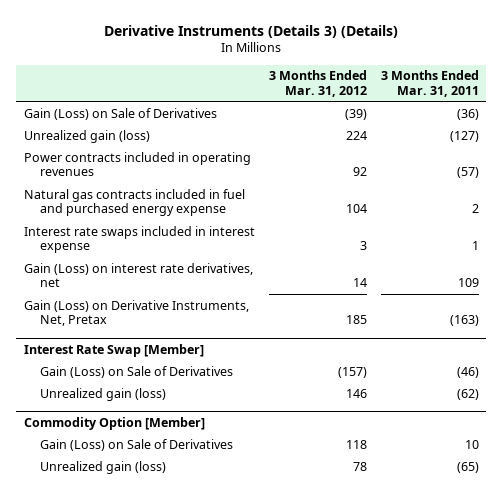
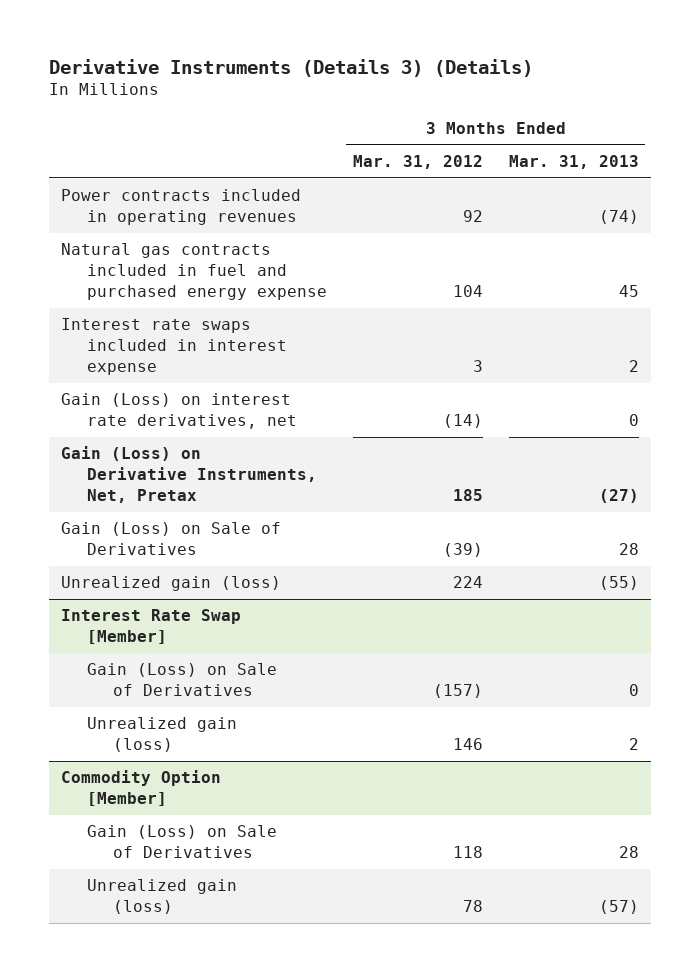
[380,70,479,97] 3 Months Ended Mar. 31, 2011 -> none
none -> [508,155,639,170] Mar. 31, 2013
[352,277,367,287] 14 -> [442,414,483,429] (14)
[23,107,217,120] Gain (Loss) on Sale of Derivatives -> [61,522,282,556] Gain (Loss) on Sale of Derivatives
[23,129,150,143] Unrealized gain (loss) -> [61,576,282,592] Unrealized gain (loss)

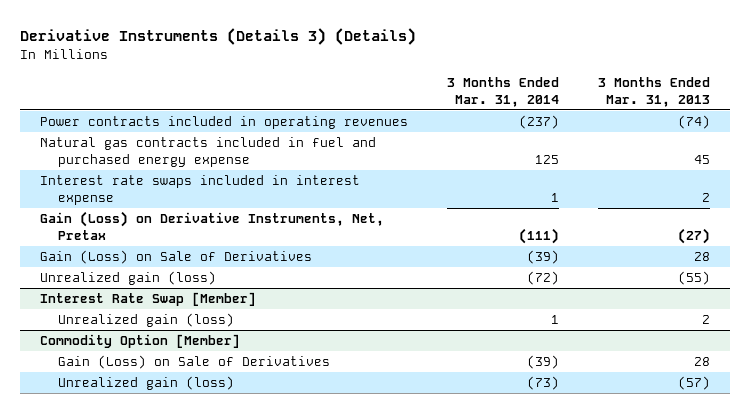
[352,155,483,170] Mar. 31, 2012 -> none
none -> [447,77,560,107] 3 Months Ended Mar. 31, 2014
[61,393,298,430] Gain (Loss) on interest rate derivatives, net -> none
[87,663,278,697] Gain (Loss) on Sale of Derivatives -> none

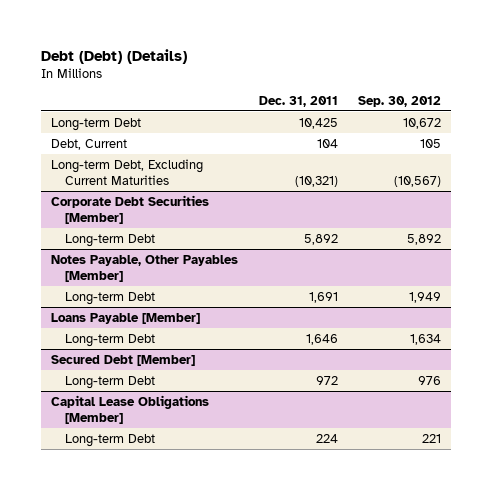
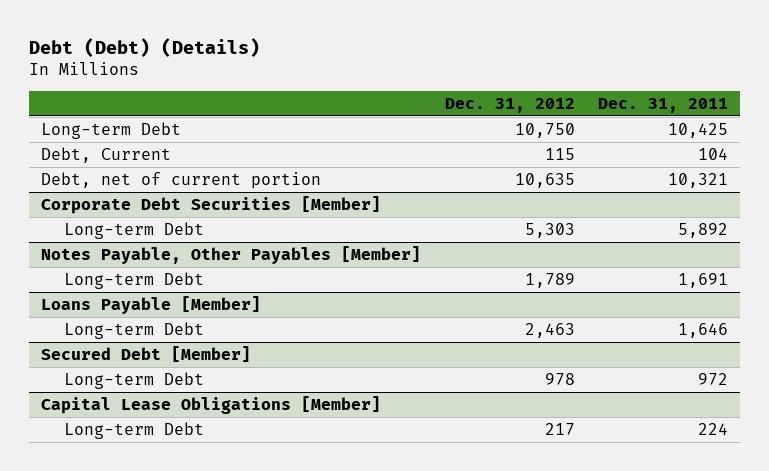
[357,95,441,107] Sep. 30, 2012 -> none
none -> [444,97,575,113] Dec. 31, 2012
[51,158,204,185] Long-term Debt, Excluding Current Maturities -> [40,172,321,190] Debt, net of current portion
[294,175,338,187] (10,321) -> [668,173,729,189] 10,321

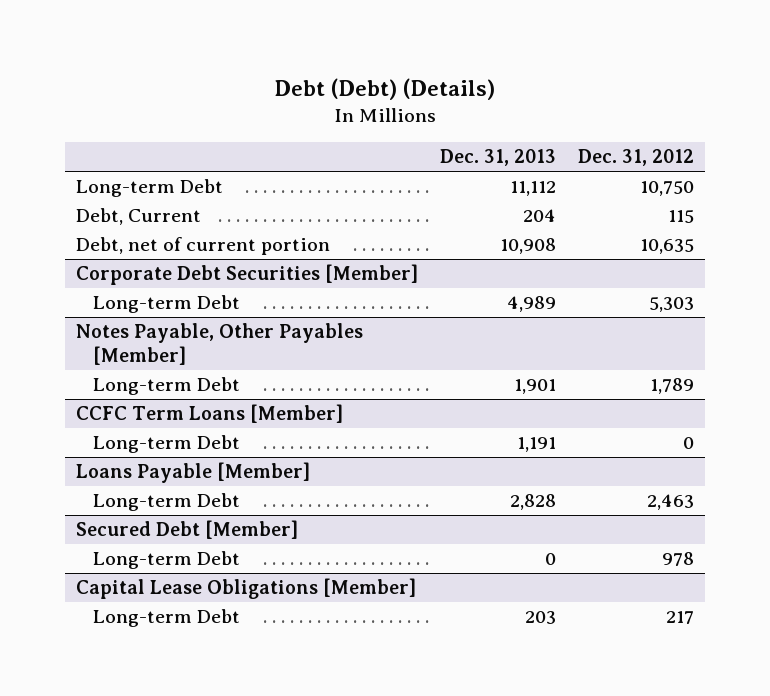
[598,97,729,113] Dec. 31, 2011 -> none
none -> [440,149,557,167] Dec. 31, 2013
none -> [76,404,344,424] CCFC Term Loans [Member]
none -> [93,435,241,454] Long-term Debt

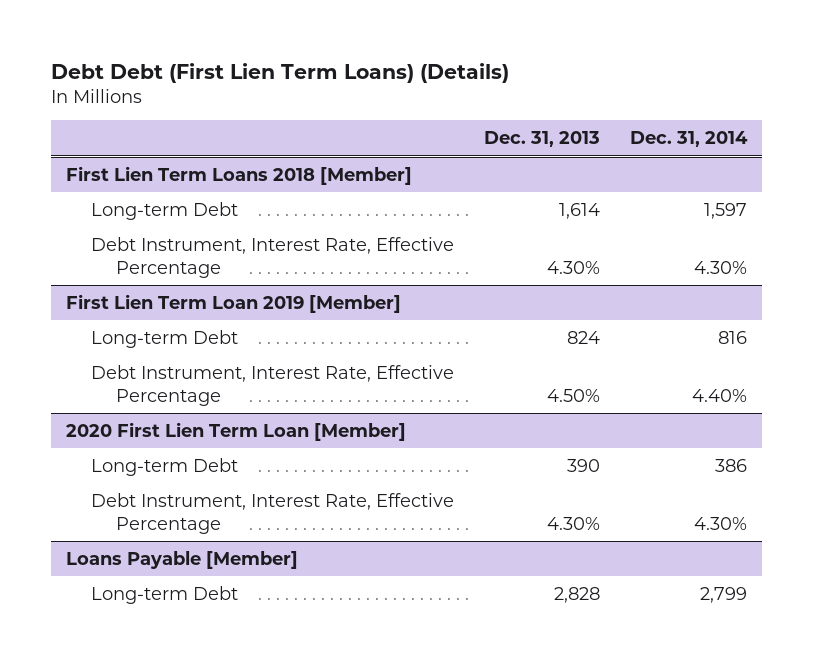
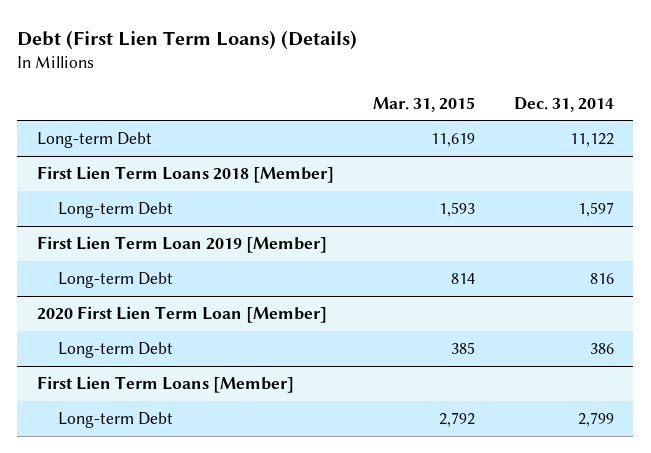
[50,62,509,83] Debt Debt (First Lien Term Loans) (Details) -> [17,29,358,50] Debt (First Lien Term Loans) (Details)
[483,131,600,148] Dec. 31, 2013 -> none
none -> [372,96,475,112] Mar. 31, 2015
none -> [36,131,152,148] Long-term Debt
[90,236,454,278] Debt Instrument, Interest Rate, Effective Percentage -> none
[90,364,454,406] Debt Instrument, Interest Rate, Effective Percentage -> none
[90,492,454,534] Debt Instrument, Interest Rate, Effective Percentage -> none
[65,550,298,569] Loans Payable [Member] -> [36,375,294,393] First Lien Term Loans [Member]

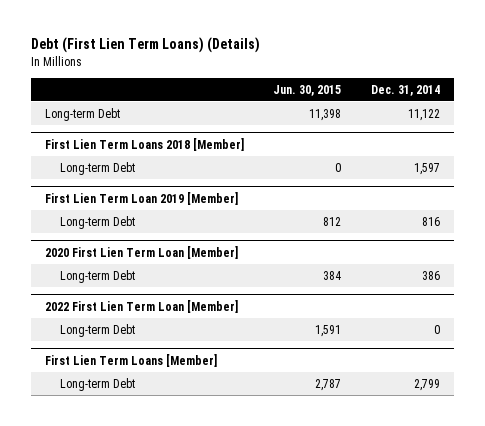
[372,96,475,112] Mar. 31, 2015 -> none
none -> [273,84,342,96] Jun. 30, 2015
none -> [45,299,239,313] 2022 First Lien Term Loan [Member]
none -> [59,323,135,337] Long-term Debt

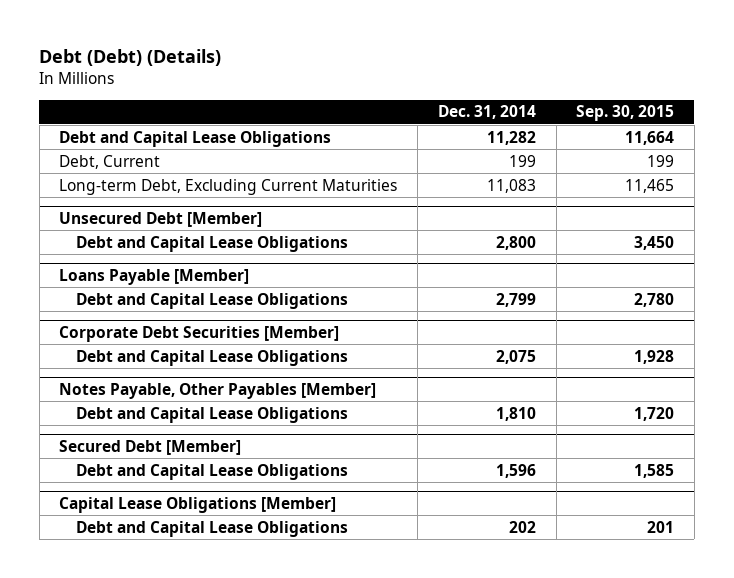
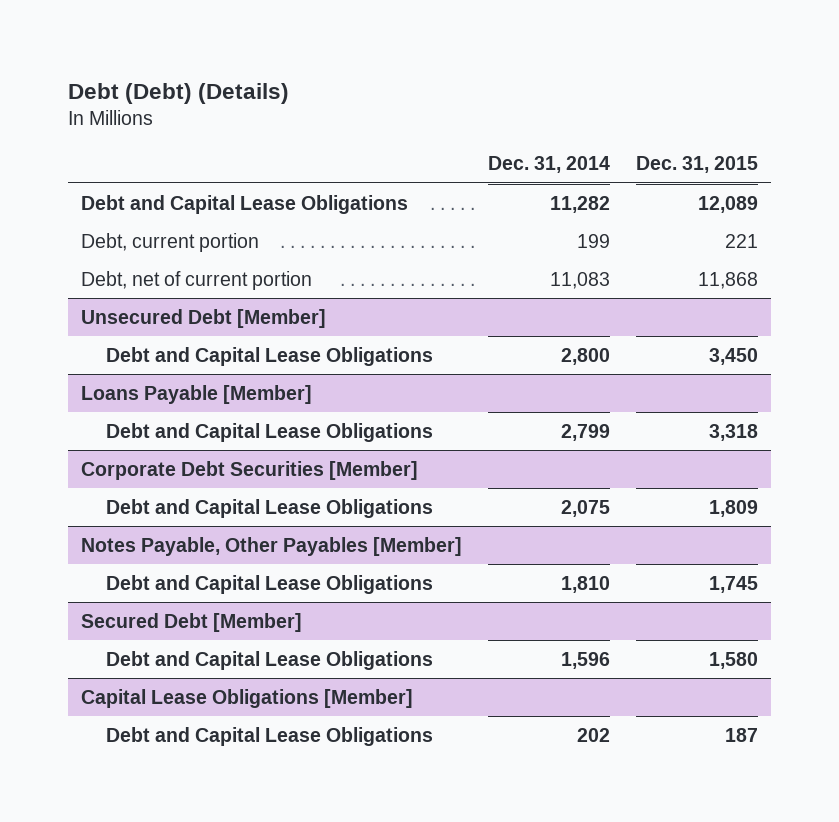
[576,105,675,122] Sep. 30, 2015 -> none
none -> [635,156,758,174] Dec. 31, 2015
[59,154,161,169] Debt, Current -> [81,232,260,252] Debt, current portion
[59,178,398,195] Long-term Debt, Excluding Current Maturities -> [81,270,313,290] Debt, net of current portion

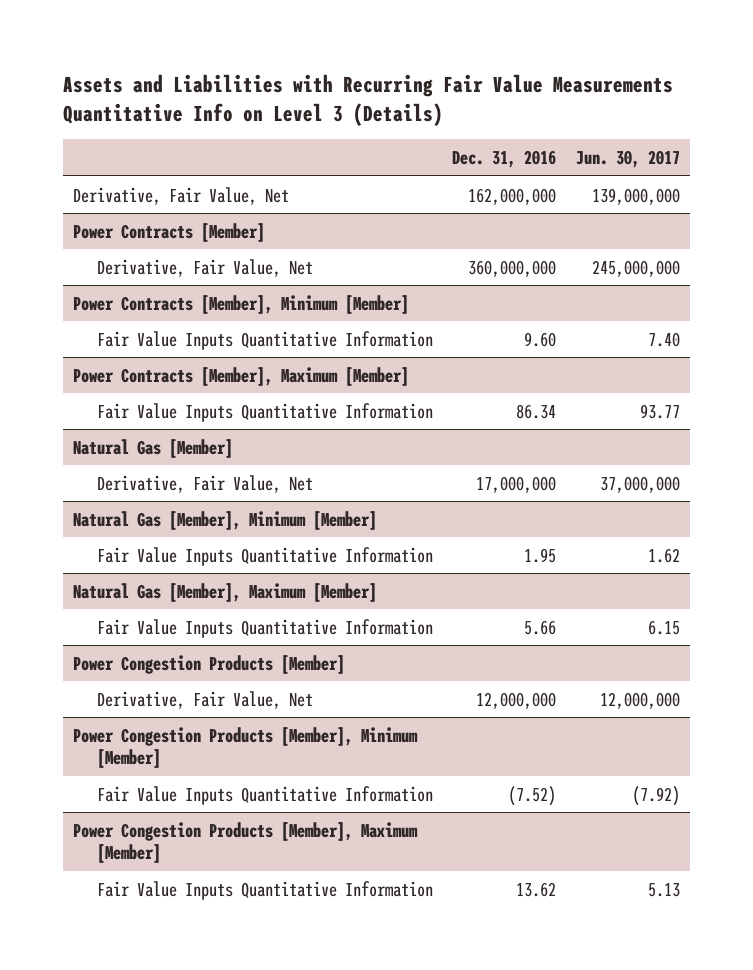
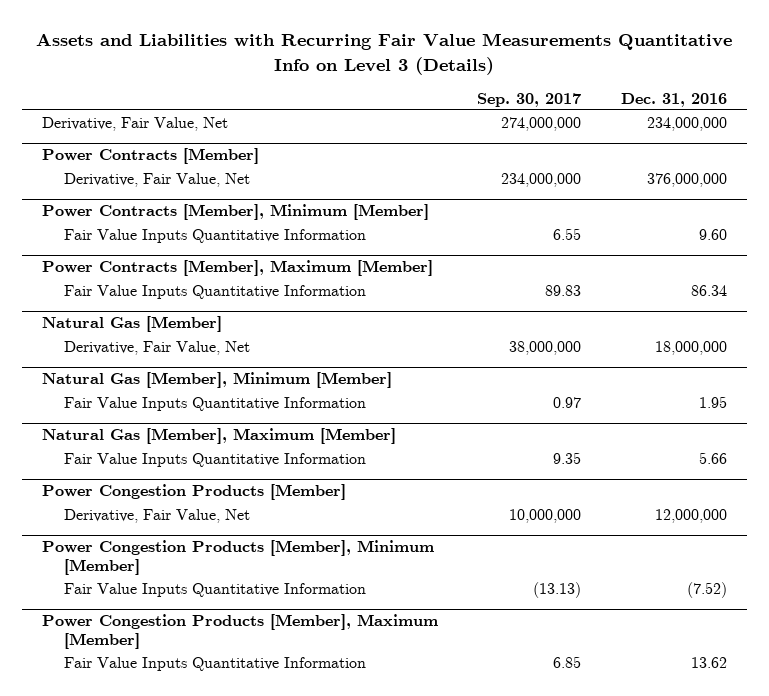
[576,150,681,169] Jun. 30, 2017 -> none
none -> [477,92,582,107] Sep. 30, 2017
[468,187,557,205] 162,000,000 -> [647,117,728,132] 234,000,000
[468,259,557,277] 360,000,000 -> [647,173,728,188] 376,000,000
[476,475,557,493] 17,000,000 -> [655,341,728,356] 18,000,000

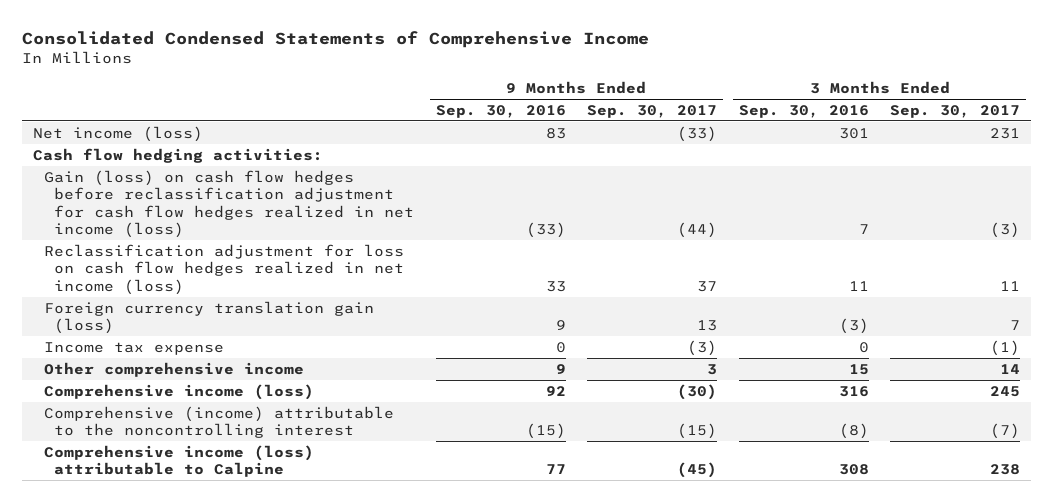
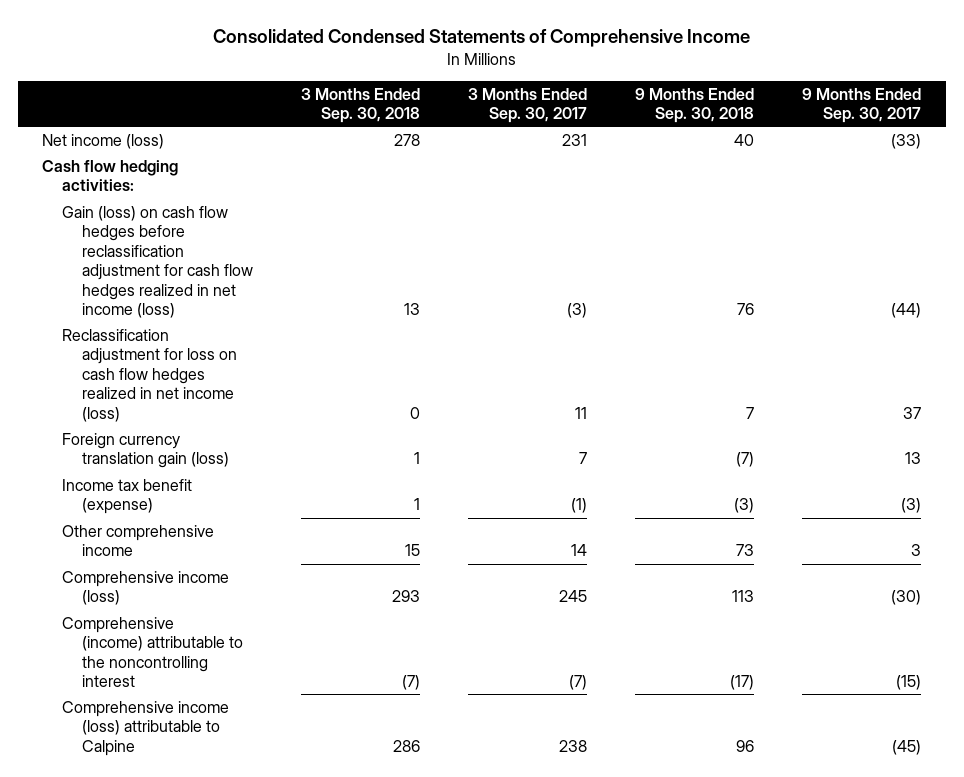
[435,104,566,118] Sep. 30, 2016 -> none
[738,104,869,118] Sep. 30, 2016 -> none
none -> [301,87,421,124] 3 Months Ended Sep. 30, 2018
none -> [635,87,755,124] 9 Months Ended Sep. 30, 2018
[43,341,224,355] Income tax expense -> [62,478,193,515] Income tax benefit (expense)

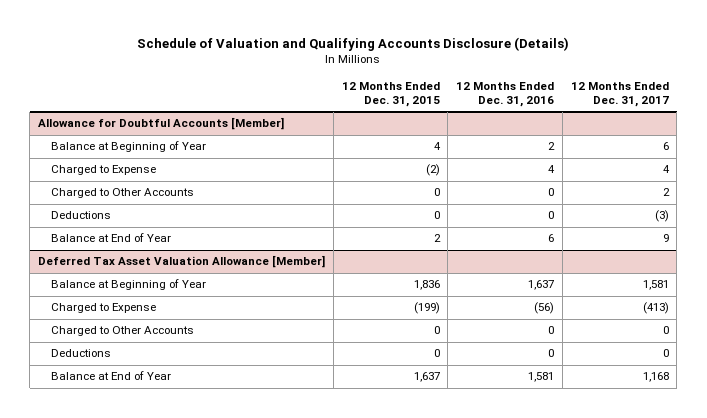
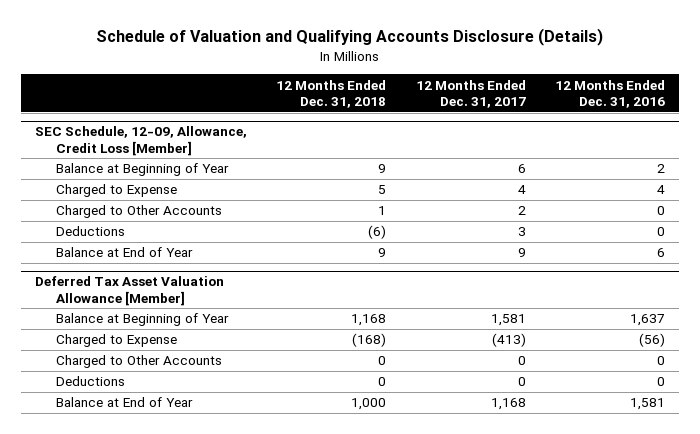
[341,81,440,108] 12 Months Ended Dec. 31, 2015 -> none
none -> [276,79,387,109] 12 Months Ended Dec. 31, 2018
[38,117,285,131] Allowance for Doubtful Accounts [Member] -> none
none -> [35,126,248,156] SEC Schedule, 12-09, Allowance, Credit Loss [Member]
[654,210,669,223] (3) -> [517,227,526,237] 3

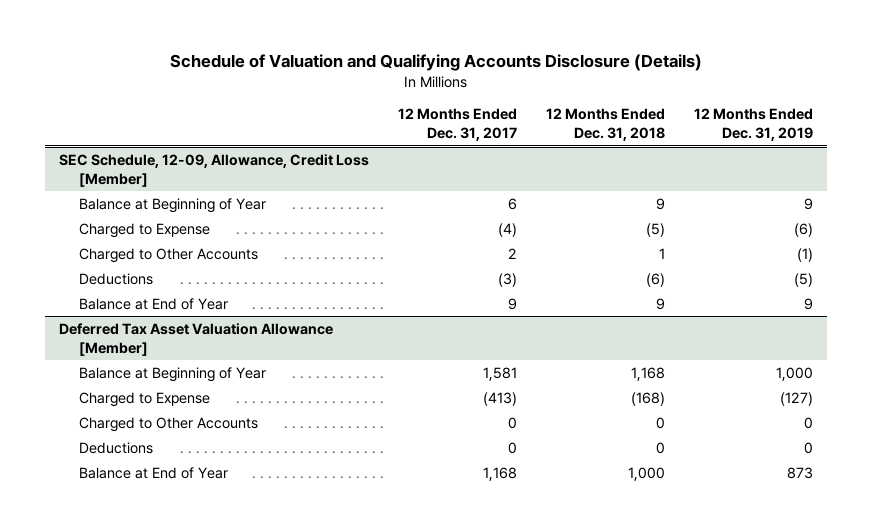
[554,79,665,109] 12 Months Ended Dec. 31, 2016 -> none
none -> [693,108,813,142] 12 Months Ended Dec. 31, 2019
[378,185,387,195] 5 -> [645,222,665,237] (5)
[517,185,526,195] 4 -> [498,222,518,237] (4)
[517,227,526,237] 3 -> [498,272,518,287] (3)

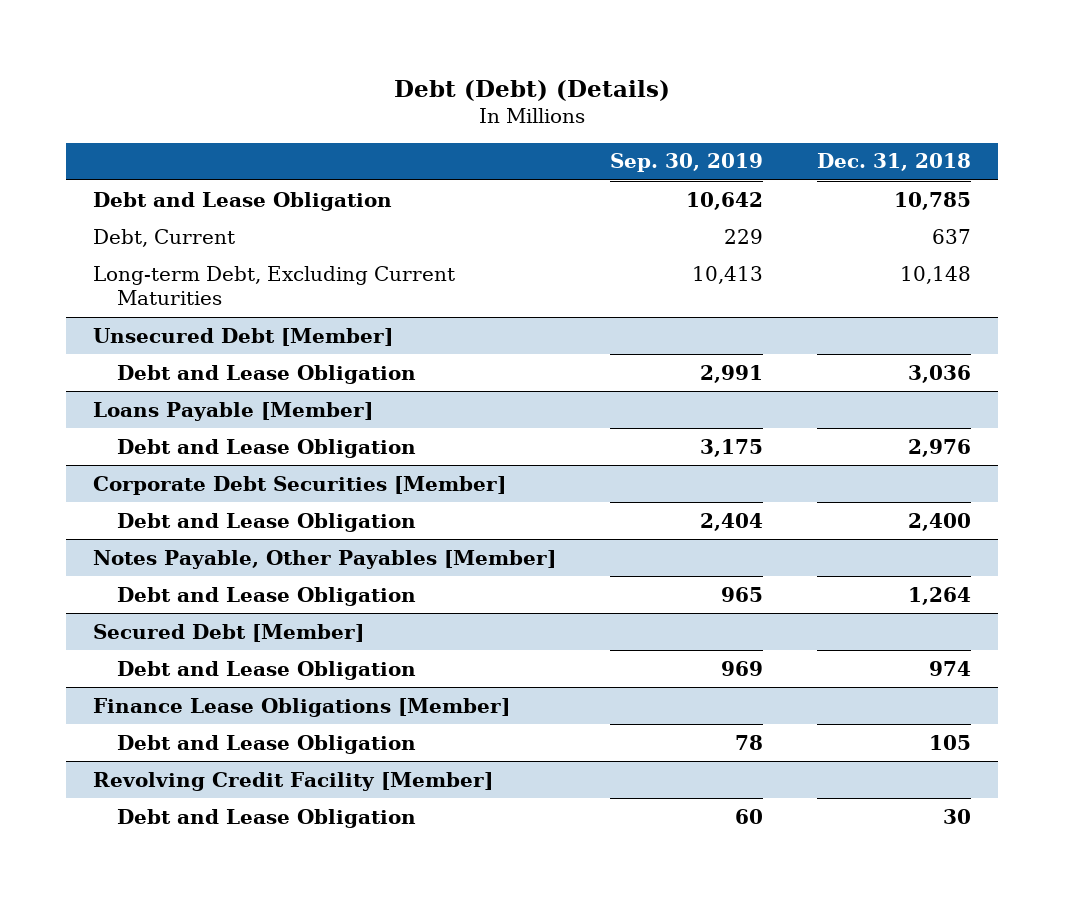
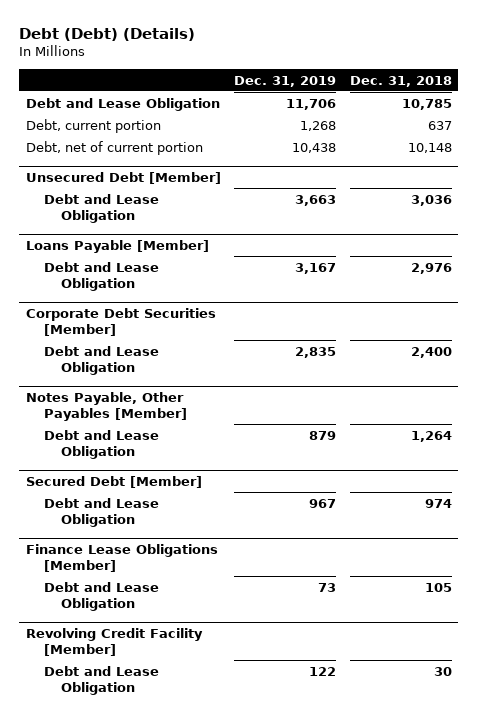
[610,153,764,173] Sep. 30, 2019 -> none
none -> [234,75,337,87] Dec. 31, 2019
[93,228,236,247] Debt, Current -> [25,118,161,133] Debt, current portion
[93,265,456,306] Long-term Debt, Excluding Current Maturities -> [25,140,203,155] Debt, net of current portion

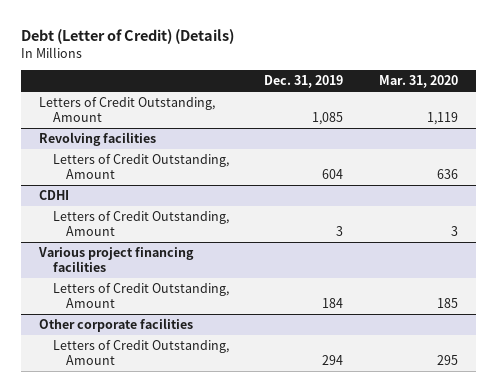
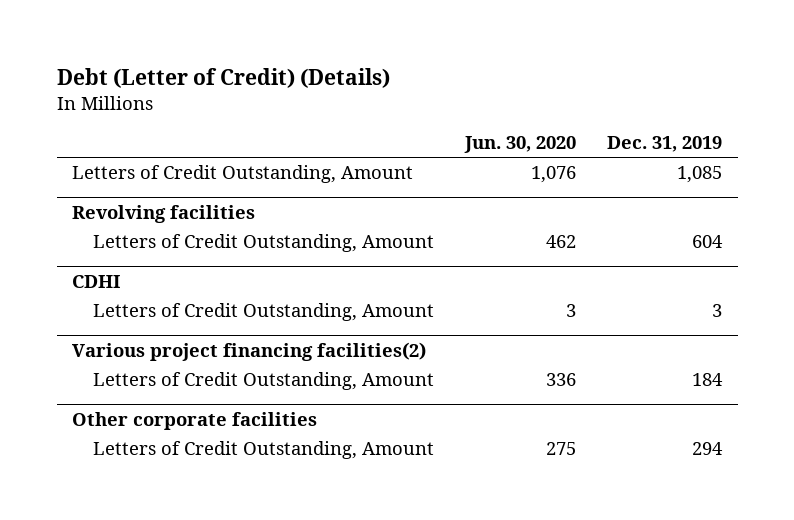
[379,75,459,89] Mar. 31, 2020 -> none
none -> [464,136,577,154] Jun. 30, 2020
[37,246,194,273] Various project financing facilities -> [72,341,427,361] Various project financing facilities(2)

